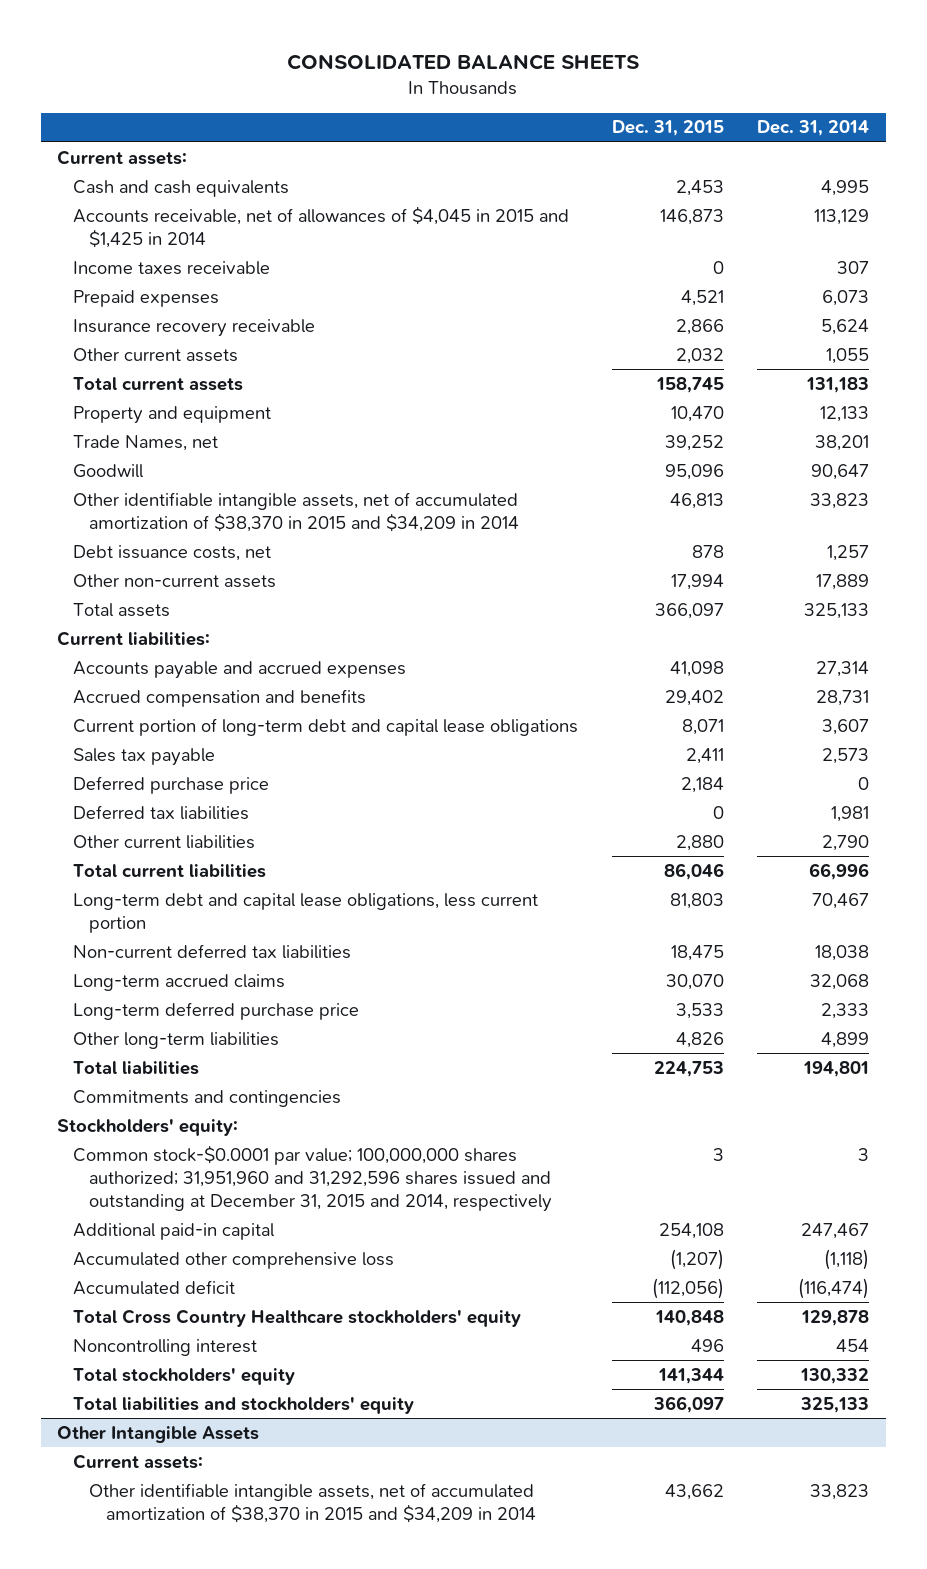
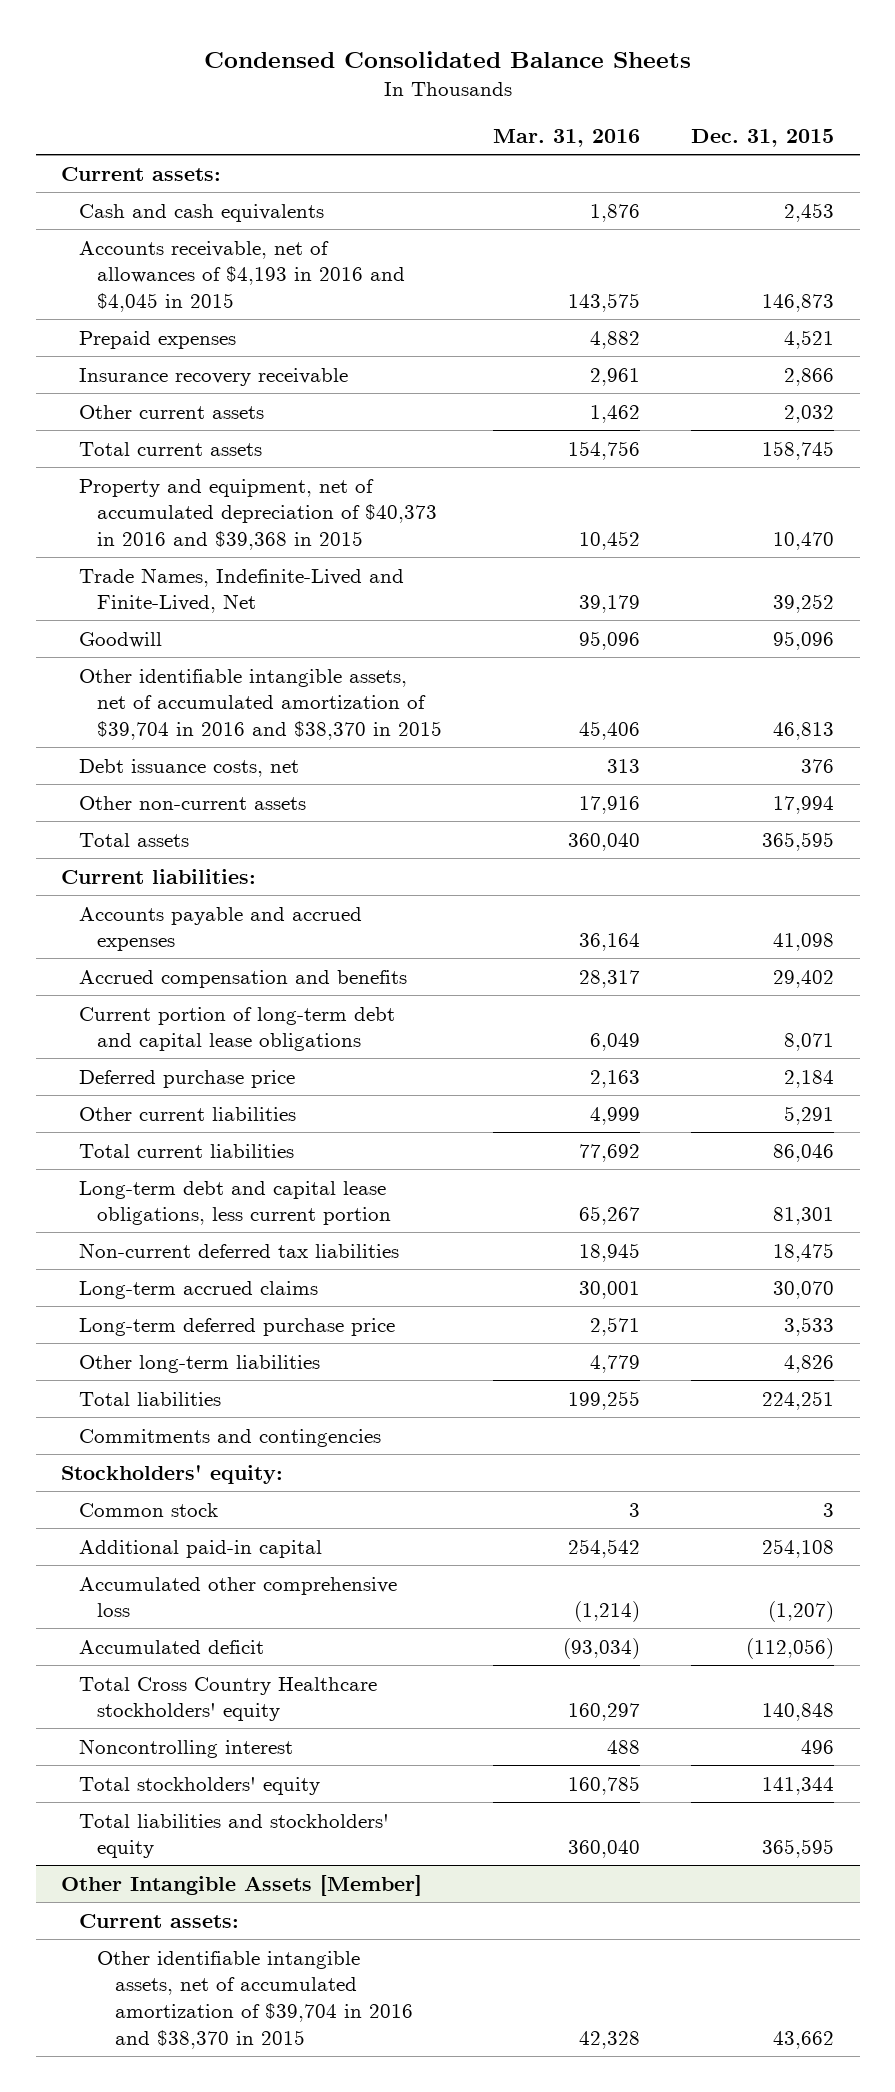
[287,54,640,71] CONSOLIDATED BALANCE SHEETS -> [203,51,691,69] Condensed Consolidated Balance Sheets
[757,120,870,137] Dec. 31, 2014 -> none
none -> [493,128,641,147] Mar. 31, 2016
[73,260,271,275] Income taxes receivable -> none
[73,205,570,248] Accounts receivable, net of allowances of $4,045 in 2015 and $1,425 in 2014 -> [79,240,406,313] Accounts receivable, net of allowances of $4,193 in 2016 and $4,045 in 2015
[73,405,272,424] Property and equipment -> [79,478,438,551] Property and equipment, net of accumulated depreciation of $40,373 in 2016 and $39,368 in 2015
[73,434,219,451] Trade Names, net -> [79,567,405,614] Trade Names, Indefinite-Lived and Finite-Lived, Net
[73,491,520,532] Other identifiable intangible assets, net of accumulated amortization of $38,370 in 2015 and $34,209 in 2014 -> [79,668,443,741] Other identifiable intangible assets, net of accumulated amortization of $39,704 in 2016 and $38,370 in 2015
[691,544,724,558] 878 -> [801,758,835,773] 376
[654,602,724,619] 366,097 -> [762,831,835,851] 365,595
[73,747,216,766] Sales tax payable -> none
[73,804,250,820] Deferred tax liabilities -> none
[675,834,724,851] 2,880 -> [784,1105,835,1125] 5,291
[669,892,724,909] 81,803 -> [773,1207,835,1226] 81,301
[653,1060,724,1077] 224,753 -> [762,1390,835,1410] 224,251
[73,1144,553,1213] Common stock-$0.0001 par value; 100,000,000 shares authorized; 31,951,960 and 31,292,596 shares issued and outstanding at December 31, 2015 and 2014, respectively -> [79,1502,219,1517] Common stock
[652,1395,724,1413] 366,097 -> [762,1839,835,1859] 365,595
[57,1425,260,1443] Other Intangible Assets -> [61,1874,423,1896] Other Intangible Assets [Member]
[89,1482,536,1523] Other identifiable intangible assets, net of accumulated amortization of $38,370 in 2015 and $34,209 in 2014 -> [97,1950,414,2050] Other identifiable intangible assets, net of accumulated amortization of $39,704 in 2016 and $38,370 in 2015

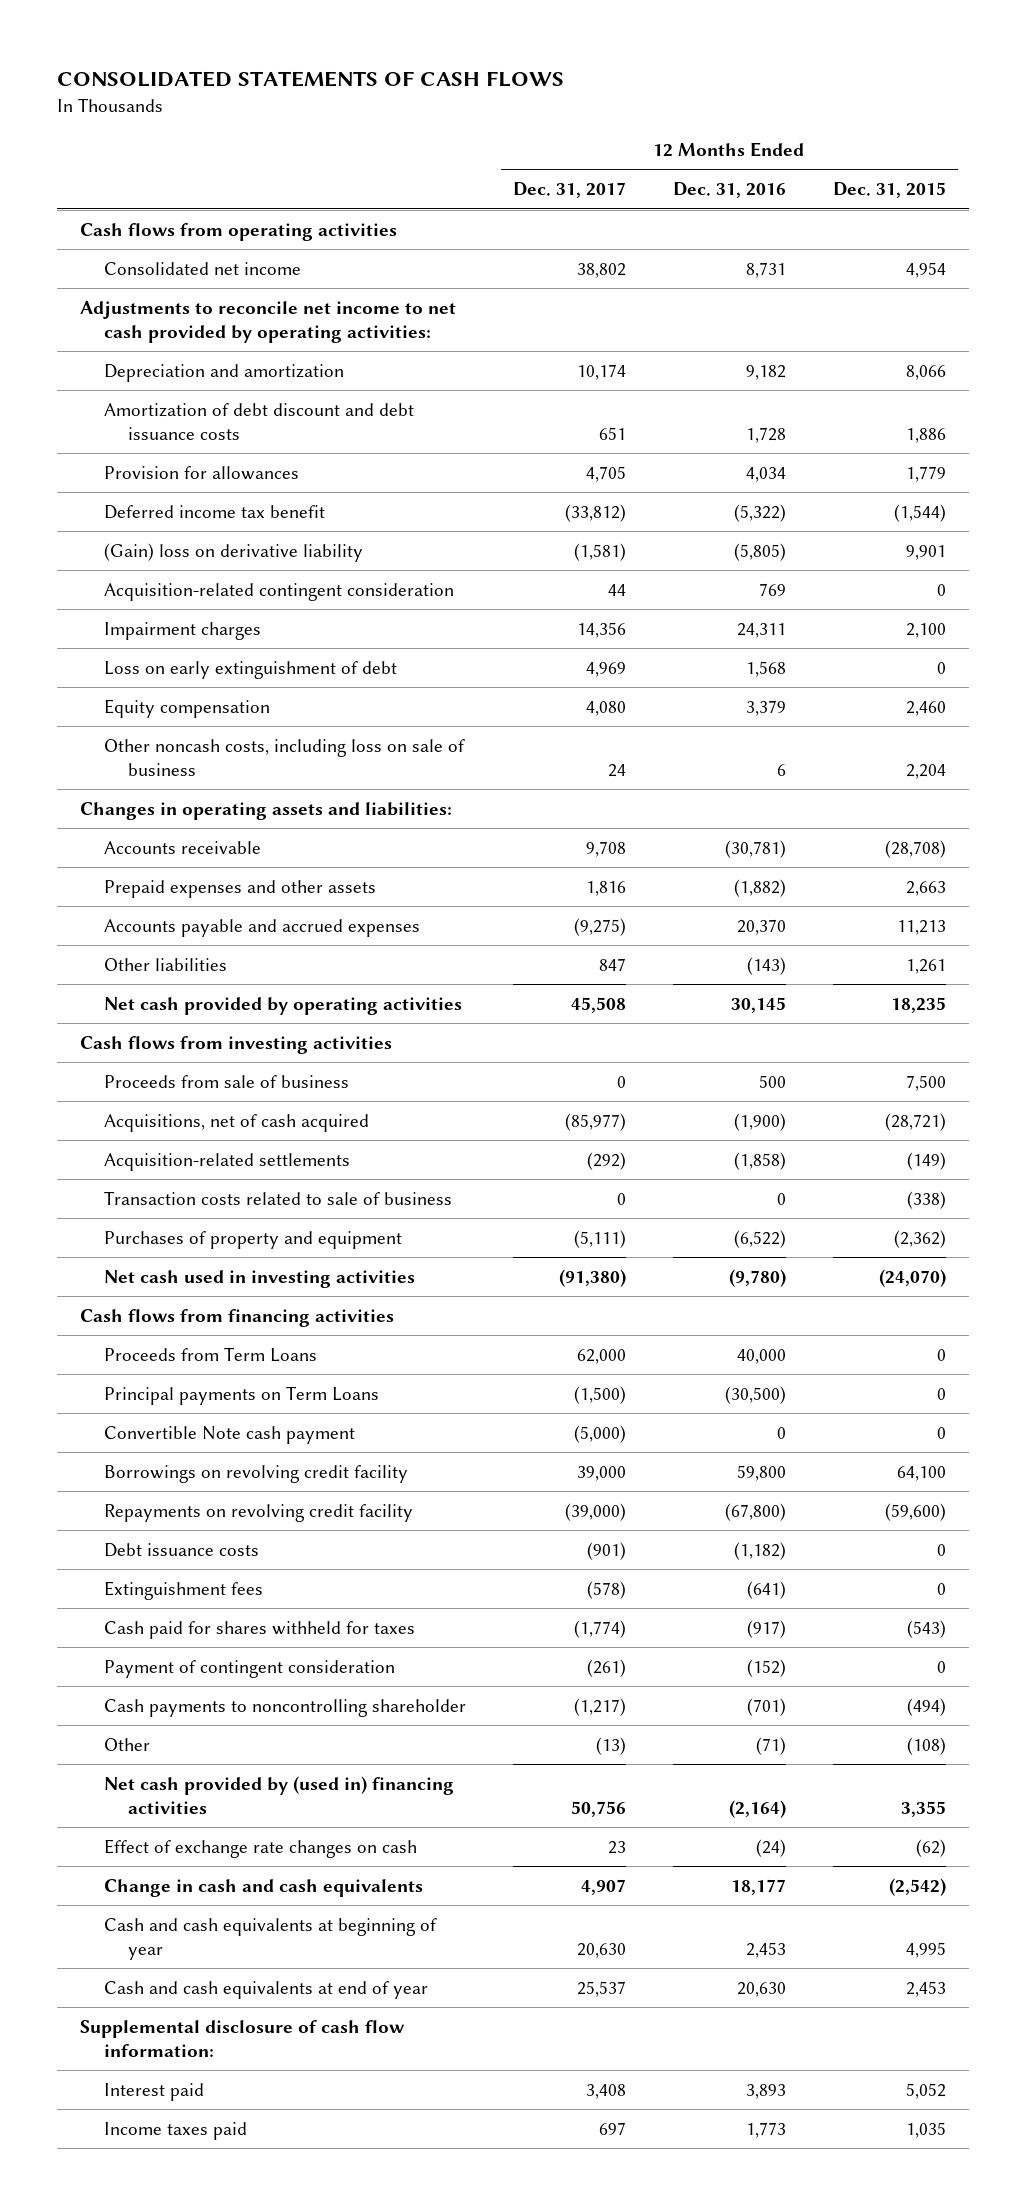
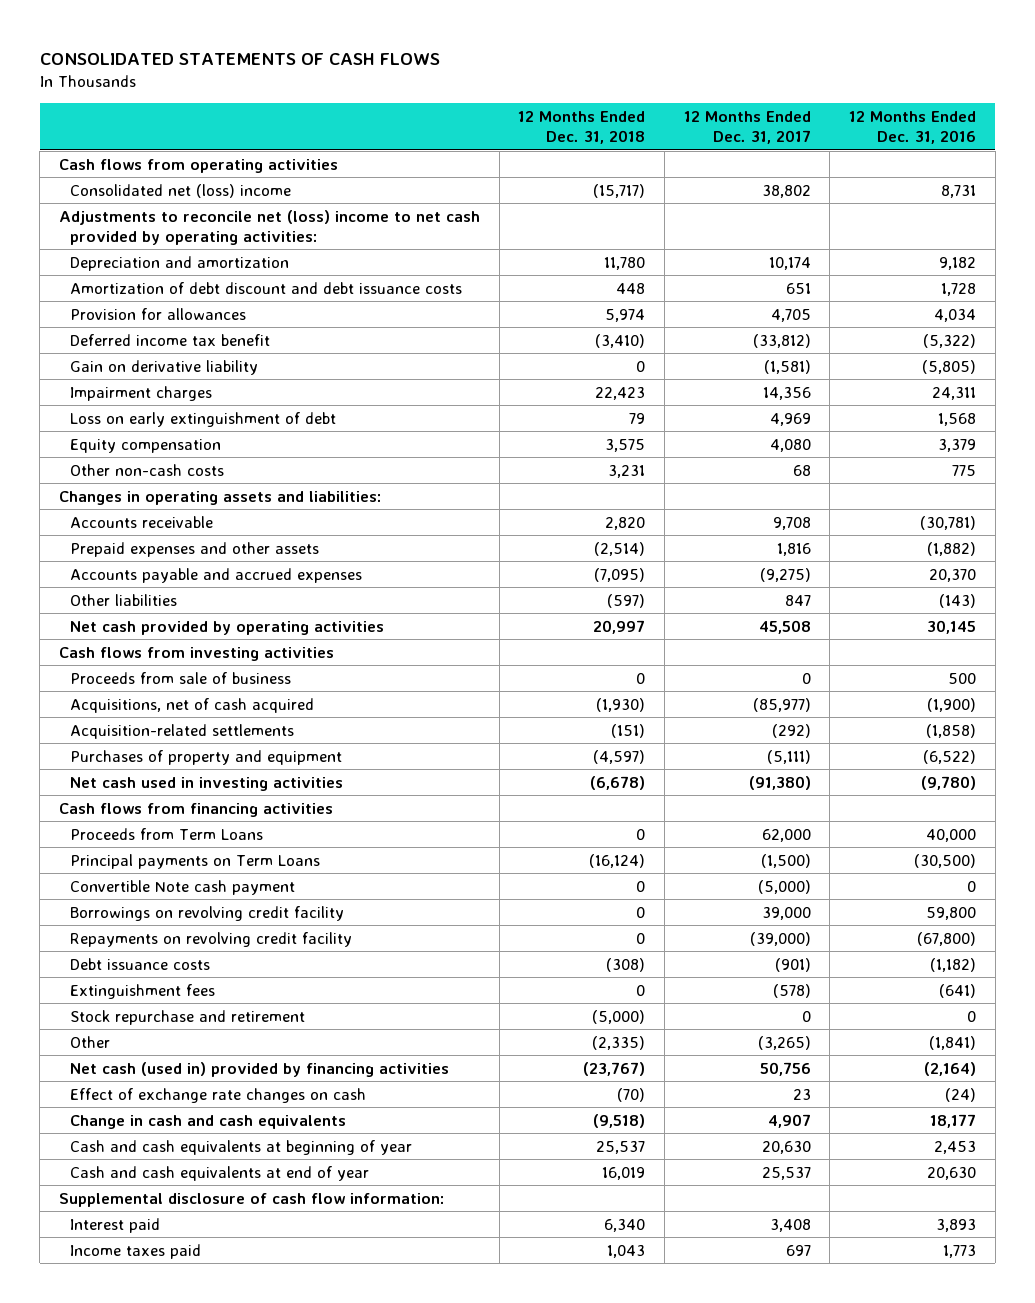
[832,182,946,199] Dec. 31, 2015 -> none
none -> [518,111,646,144] 12 Months Ended Dec. 31, 2018
[103,261,301,275] Consolidated net income -> [70,183,292,198] Consolidated net (loss) income
[80,300,457,343] Adjustments to reconcile net income to net cash provided by operating activities: -> [58,209,480,245] Adjustments to reconcile net (loss) income to net cash provided by operating activities:
[103,582,454,601] Acquisition-related contingent consideration -> none
[103,542,363,562] (Gain) loss on derivative liability -> [70,359,259,375] Gain on derivative liability
[103,738,465,776] Other noncash costs, including loss on sale of business -> none
none -> [70,463,225,476] Other non-cash costs
[103,1190,452,1205] Transaction costs related to sale of business -> none
[103,1620,415,1639] Cash paid for shares withheld for taxes -> none
[103,1659,395,1678] Payment of contingent consideration -> none
[103,1698,466,1717] Cash payments to noncontrolling shareholder -> none
none -> [70,1009,306,1025] Stock repurchase and retirement
[595,1736,626,1755] (13) -> [757,1035,811,1050] (3,265)
[755,1736,786,1755] (71) -> [929,1035,977,1050] (1,841)
[103,1775,454,1814] Net cash provided by (used in) financing activities -> [70,1061,450,1077] Net cash (used in) provided by financing activities

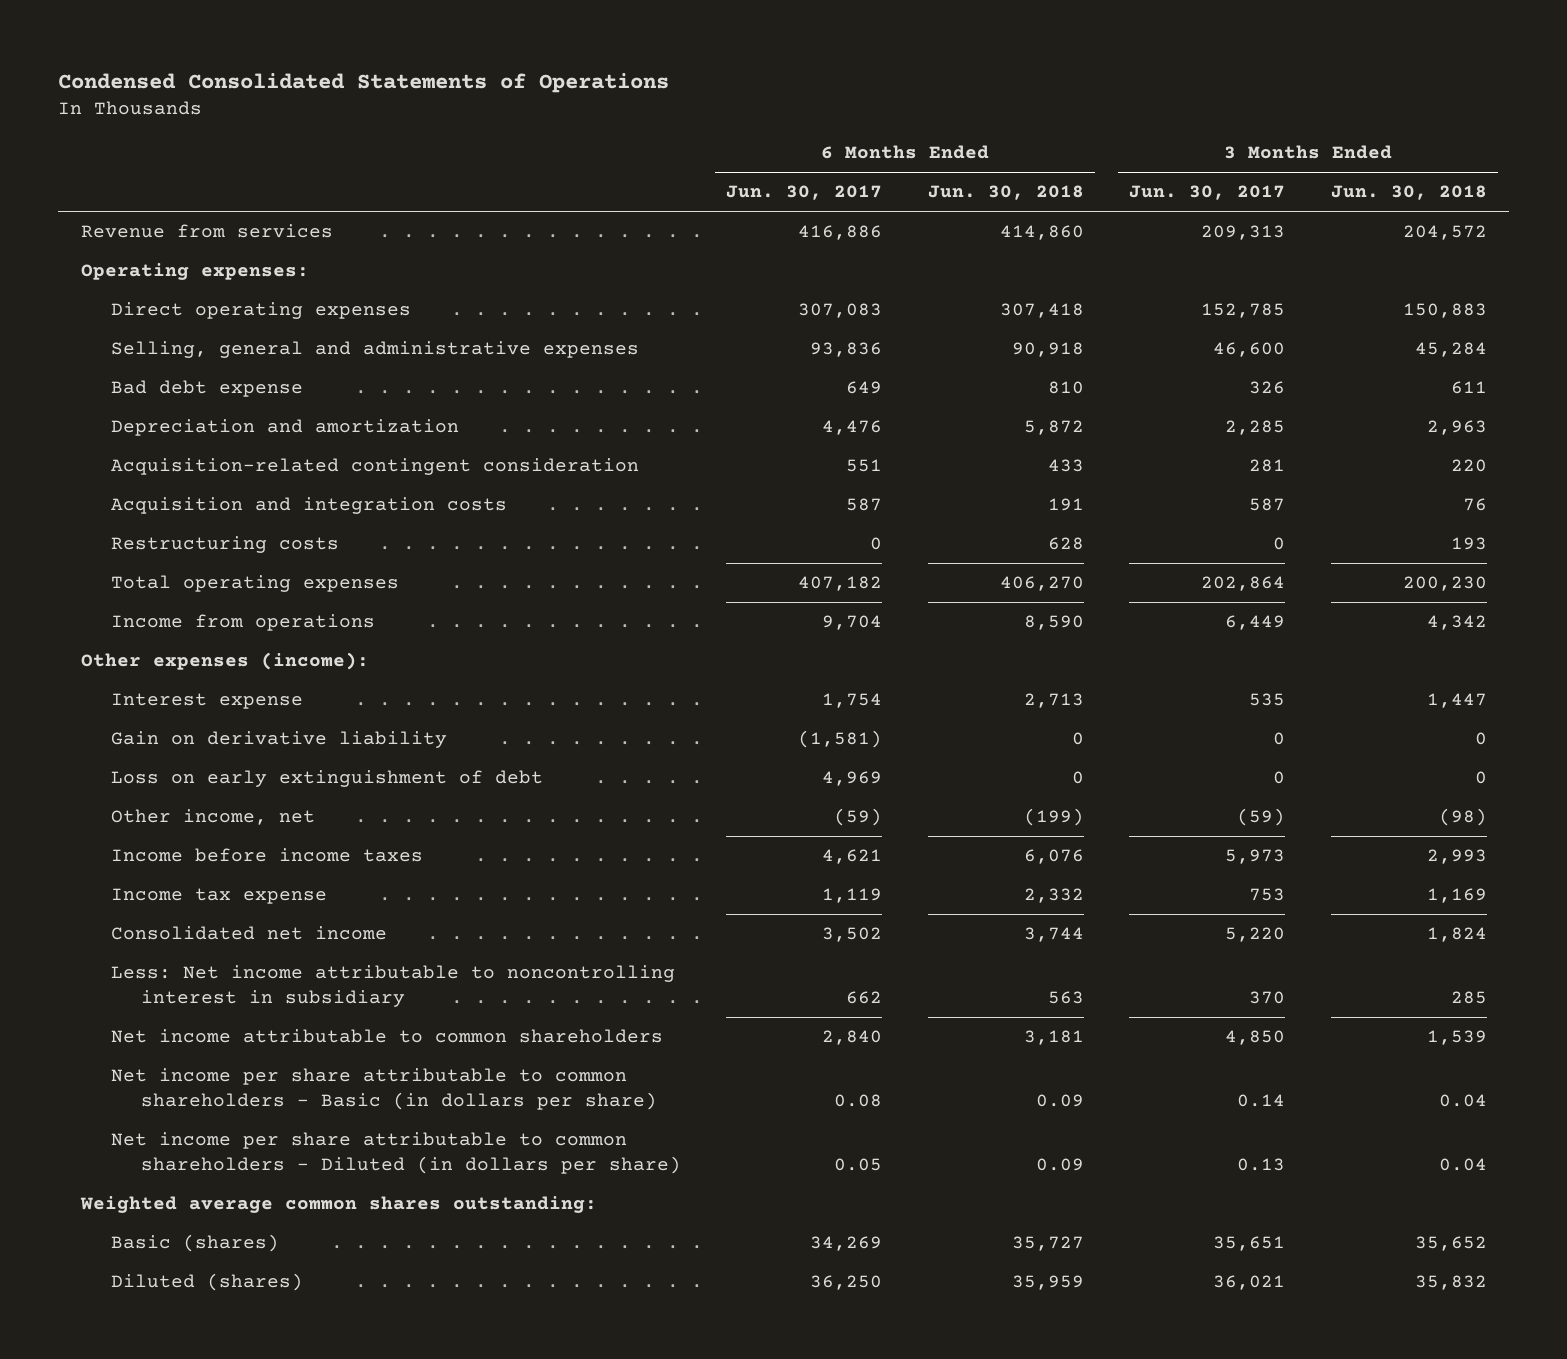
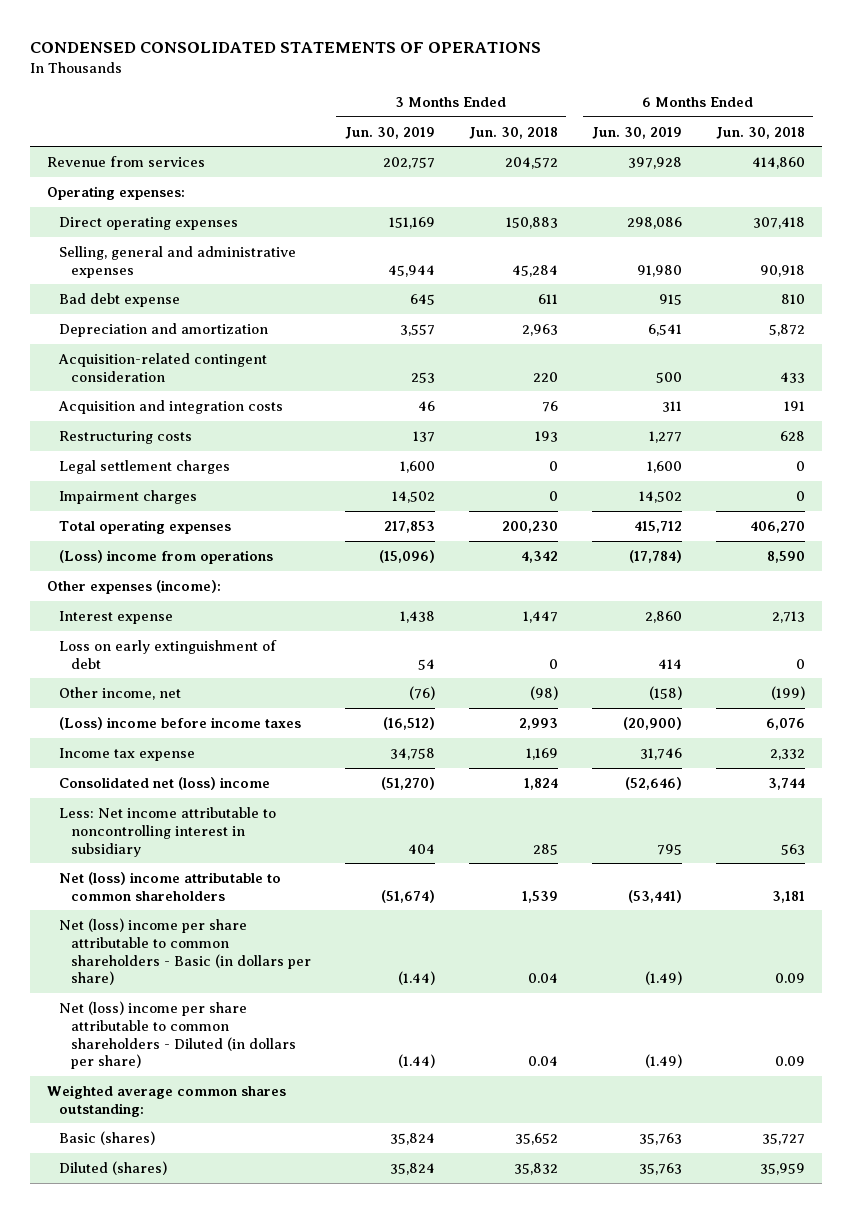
[57,72,669,93] Condensed Consolidated Statements of Operations -> [29,41,541,53] CONDENSED CONSOLIDATED STATEMENTS OF OPERATIONS
[726,185,883,201] Jun. 30, 2017 -> none
[1129,185,1286,201] Jun. 30, 2017 -> none
none -> [344,126,435,139] Jun. 30, 2019
none -> [591,126,682,139] Jun. 30, 2019
none -> [58,459,230,474] Legal settlement charges
none -> [58,489,197,504] Impairment charges
[110,614,375,632] Income from operations -> [58,549,273,564] (Loss) income from operations
[110,731,447,749] Gain on derivative liability -> none
[110,848,423,863] Income before income taxes -> [58,716,301,730] (Loss) income before income taxes
[110,926,387,941] Consolidated net income -> [58,776,270,790] Consolidated net (loss) income
[110,1029,663,1044] Net income attributable to common shareholders -> [58,871,281,901] Net (loss) income attributable to common shareholders
[110,1068,657,1111] Net income per share attributable to common shareholders - Basic (in dollars per share) -> [58,917,311,986] Net (loss) income per share attributable to common shareholders - Basic (in dollars per share)
[110,1132,681,1175] Net income per share attributable to common shareholders - Diluted (in dollars per share) -> [58,1000,296,1070] Net (loss) income per share attributable to common shareholders - Diluted (in dollars per share)

